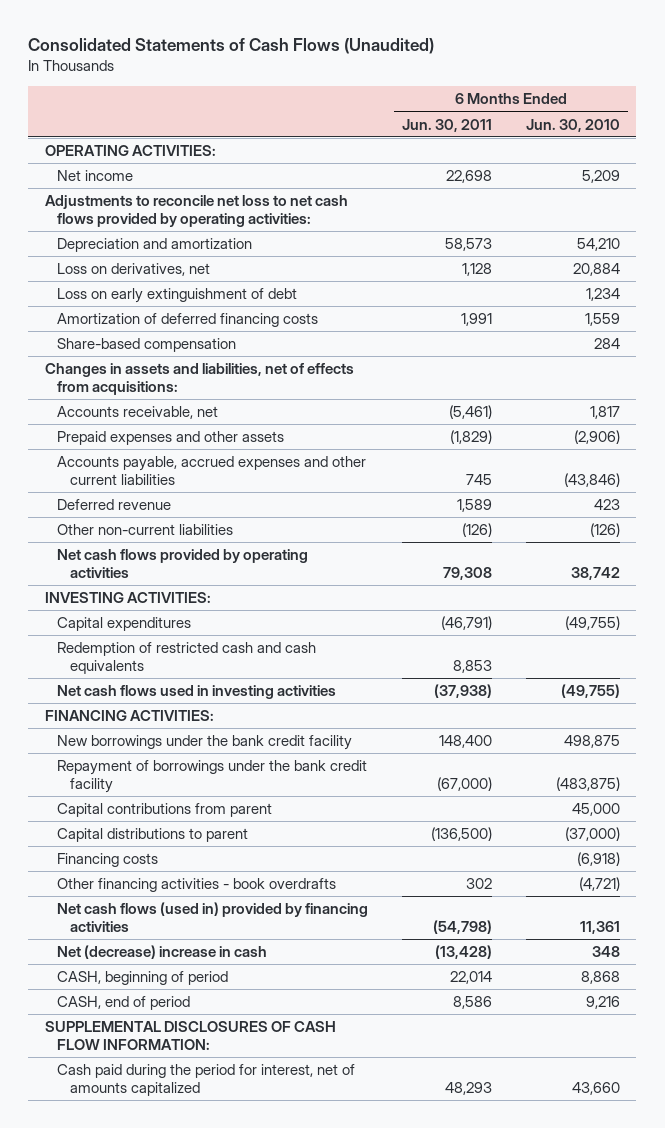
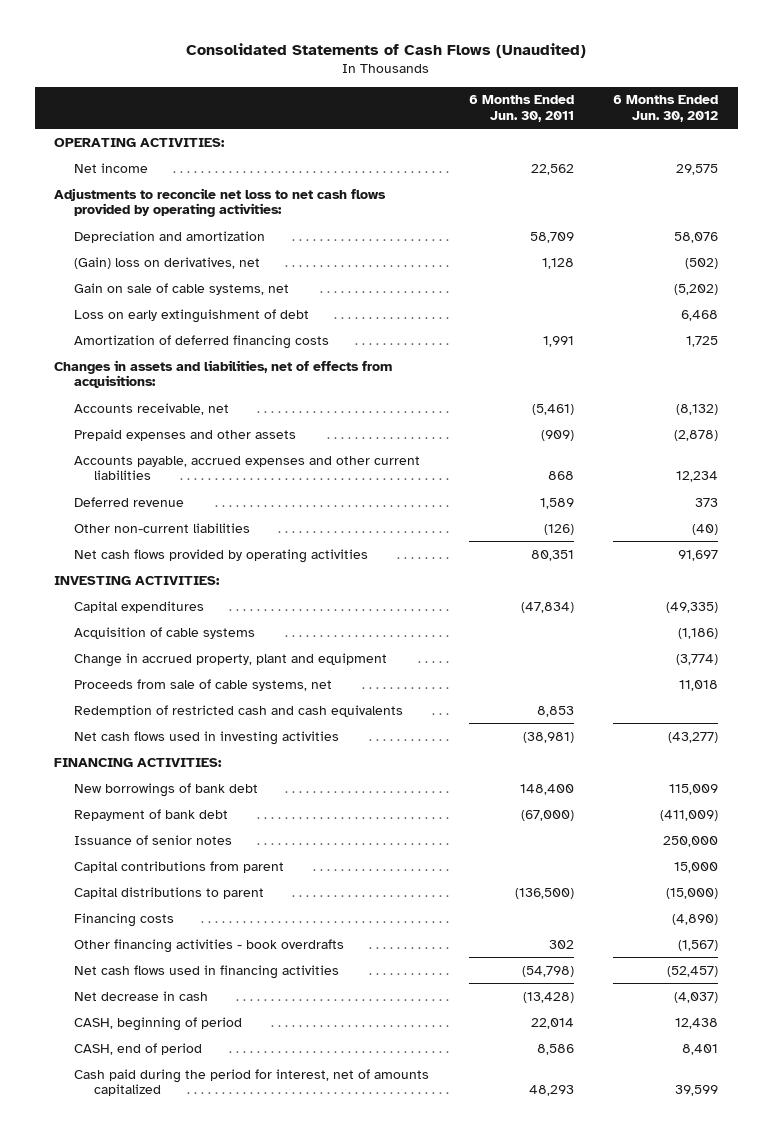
[525,118,620,132] Jun. 30, 2010 -> none
none -> [613,95,719,122] 6 Months Ended Jun. 30, 2012
[445,170,492,184] 22,698 -> [530,163,574,175] 22,562
[444,238,492,252] 58,573 -> [529,231,574,243] 58,709
[57,263,211,277] Loss on derivatives, net -> [74,256,261,269] (Gain) loss on derivatives, net
none -> [74,282,290,295] Gain on sale of cable systems, net
[57,338,237,353] Share-based compensation -> none
[449,430,492,445] (1,829) -> [540,429,574,441] (909)
[465,474,492,486] 745 -> [547,471,574,481] 868
[442,567,492,581] 79,308 -> [530,549,574,561] 80,351
[440,616,492,631] (46,791) -> [520,601,574,613] (47,834)
none -> [74,626,256,639] Acquisition of cable systems
none -> [74,652,388,667] Change in accrued property, plant and equipment
none -> [74,678,333,691] Proceeds from sale of cable systems, net
[433,684,492,699] (37,938) -> [522,731,574,743] (38,981)
[57,735,353,751] New borrowings under the bank credit facility -> [74,782,259,797] New borrowings of bank debt
[57,760,368,794] Repayment of borrowings under the bank credit facility -> [74,808,229,821] Repayment of bank debt
none -> [74,834,233,845] Issuance of senior notes
[57,902,369,933] Net cash flows (used in) provided by financing activities -> [74,964,340,979] Net cash flows used in financing activities
[57,945,268,960] Net (decrease) increase in cash -> [74,990,209,1001] Net decrease in cash
[45,1021,337,1051] SUPPLEMENTAL DISCLOSURES OF CASH FLOW INFORMATION: -> none

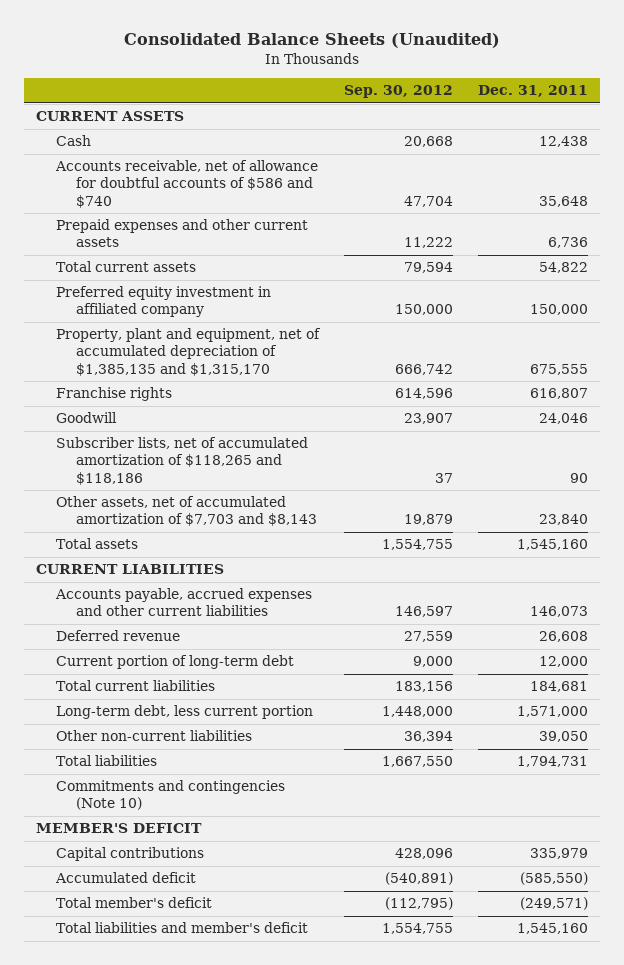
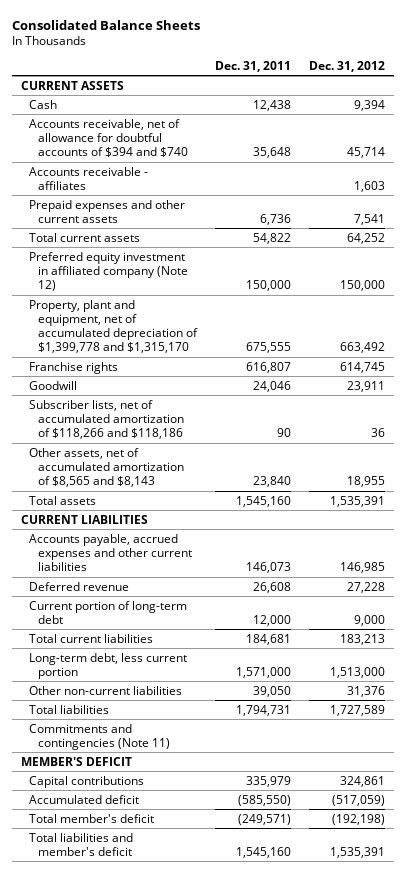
[123,33,500,49] Consolidated Balance Sheets (Unaudited) -> [12,19,201,30] Consolidated Balance Sheets
[343,85,453,99] Sep. 30, 2012 -> none
none -> [308,60,385,72] Dec. 31, 2012
[54,160,318,208] Accounts receivable, net of allowance for doubtful accounts of $586 and $740 -> [29,118,188,158] Accounts receivable, net of allowance for doubtful accounts of $394 and $740
none -> [29,166,149,190] Accounts receivable - affiliates
[55,286,271,318] Preferred equity investment in affiliated company -> [29,251,188,292] Preferred equity investment in affiliated company (Note 12)
[55,328,321,376] Property, plant and equipment, net of accumulated depreciation of $1,385,135 and $1,315,170 -> [29,299,198,354] Property, plant and equipment, net of accumulated depreciation of $1,399,778 and $1,315,170
[55,437,308,485] Subscriber lists, net of accumulated amortization of $118,265 and $118,186 -> [29,399,184,440] Subscriber lists, net of accumulated amortization of $118,266 and $118,186
[55,496,317,527] Other assets, net of accumulated amortization of $7,703 and $8,143 -> [29,447,184,488] Other assets, net of accumulated amortization of $8,565 and $8,143
[55,780,285,811] Commitments and contingencies (Note 10) -> [29,723,170,750] Commitments and contingencies (Note 11)

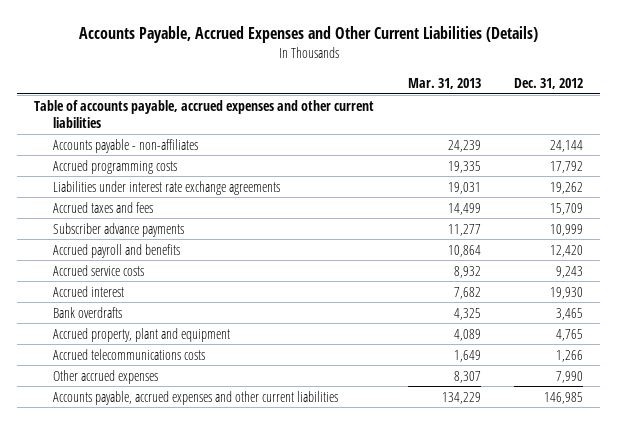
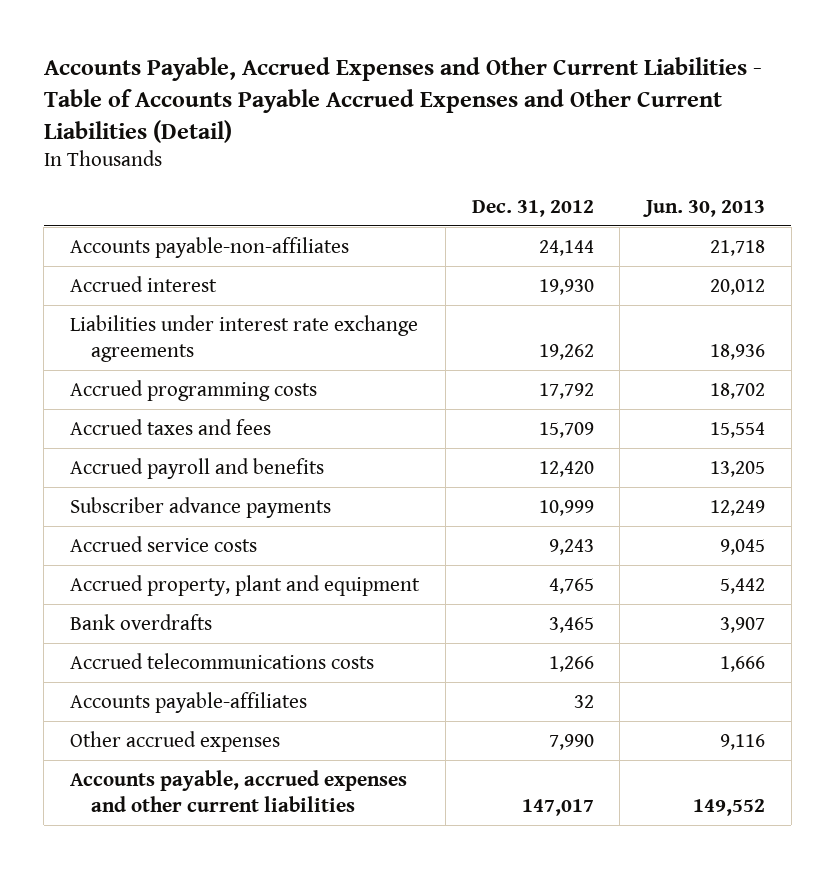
[78,26,538,44] Accounts Payable, Accrued Expenses and Other Current Liabilities (Details) -> [43,57,762,143] Accounts Payable, Accrued Expenses and Other Current Liabilities - Table of Accounts Payable Accrued Expenses and Other Current Liabilities (Detail)
[407,78,481,90] Mar. 31, 2013 -> none
none -> [643,199,766,217] Jun. 30, 2013
[34,99,375,129] Table of accounts payable, accrued expenses and other current liabilities -> none
[52,138,198,153] Accounts payable - non-affiliates -> [70,236,350,258] Accounts payable-non-affiliates
[52,285,124,297] Accrued interest -> [70,275,218,292] Accrued interest
[52,159,177,174] Accrued programming costs -> [70,379,318,401] Accrued programming costs
[52,222,184,237] Subscriber advance payments -> [70,496,332,518] Subscriber advance payments
[52,306,122,318] Bank overdrafts -> [70,613,213,630] Bank overdrafts
none -> [70,691,308,713] Accounts payable-affiliates
[543,391,583,404] 146,985 -> [521,798,594,816] 147,017

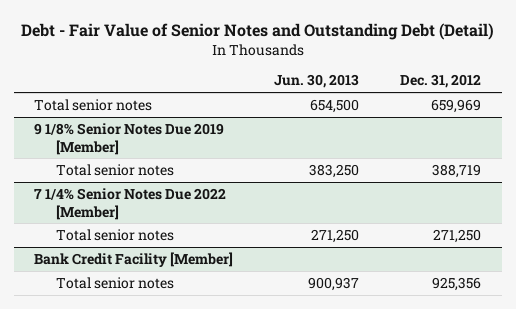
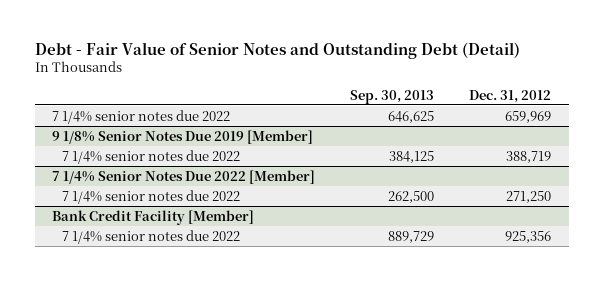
[274,74,360,89] Jun. 30, 2013 -> none
none -> [350,89,435,104] Sep. 30, 2013
[34,98,153,111] Total senior notes -> [52,109,231,124] 7 1/4% senior notes due 2022
[55,163,174,176] Total senior notes -> [61,149,240,164] 7 1/4% senior notes due 2022
[55,228,174,241] Total senior notes -> [61,189,240,204] 7 1/4% senior notes due 2022
[55,276,174,289] Total senior notes -> [61,229,240,244] 7 1/4% senior notes due 2022

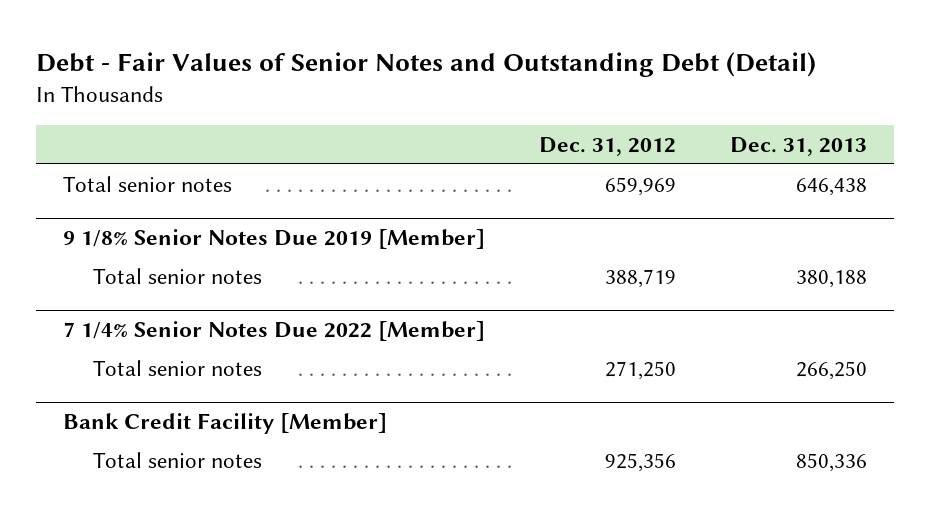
[34,41,520,59] Debt - Fair Value of Senior Notes and Outstanding Debt (Detail) -> [35,52,816,78] Debt - Fair Values of Senior Notes and Outstanding Debt (Detail)
[350,89,435,104] Sep. 30, 2013 -> none
none -> [729,137,867,157] Dec. 31, 2013
[52,109,231,124] 7 1/4% senior notes due 2022 -> [62,175,232,192] Total senior notes
[61,149,240,164] 7 1/4% senior notes due 2022 -> [92,267,262,284] Total senior notes
[61,189,240,204] 7 1/4% senior notes due 2022 -> [92,359,262,376] Total senior notes
[61,229,240,244] 7 1/4% senior notes due 2022 -> [92,451,262,468] Total senior notes

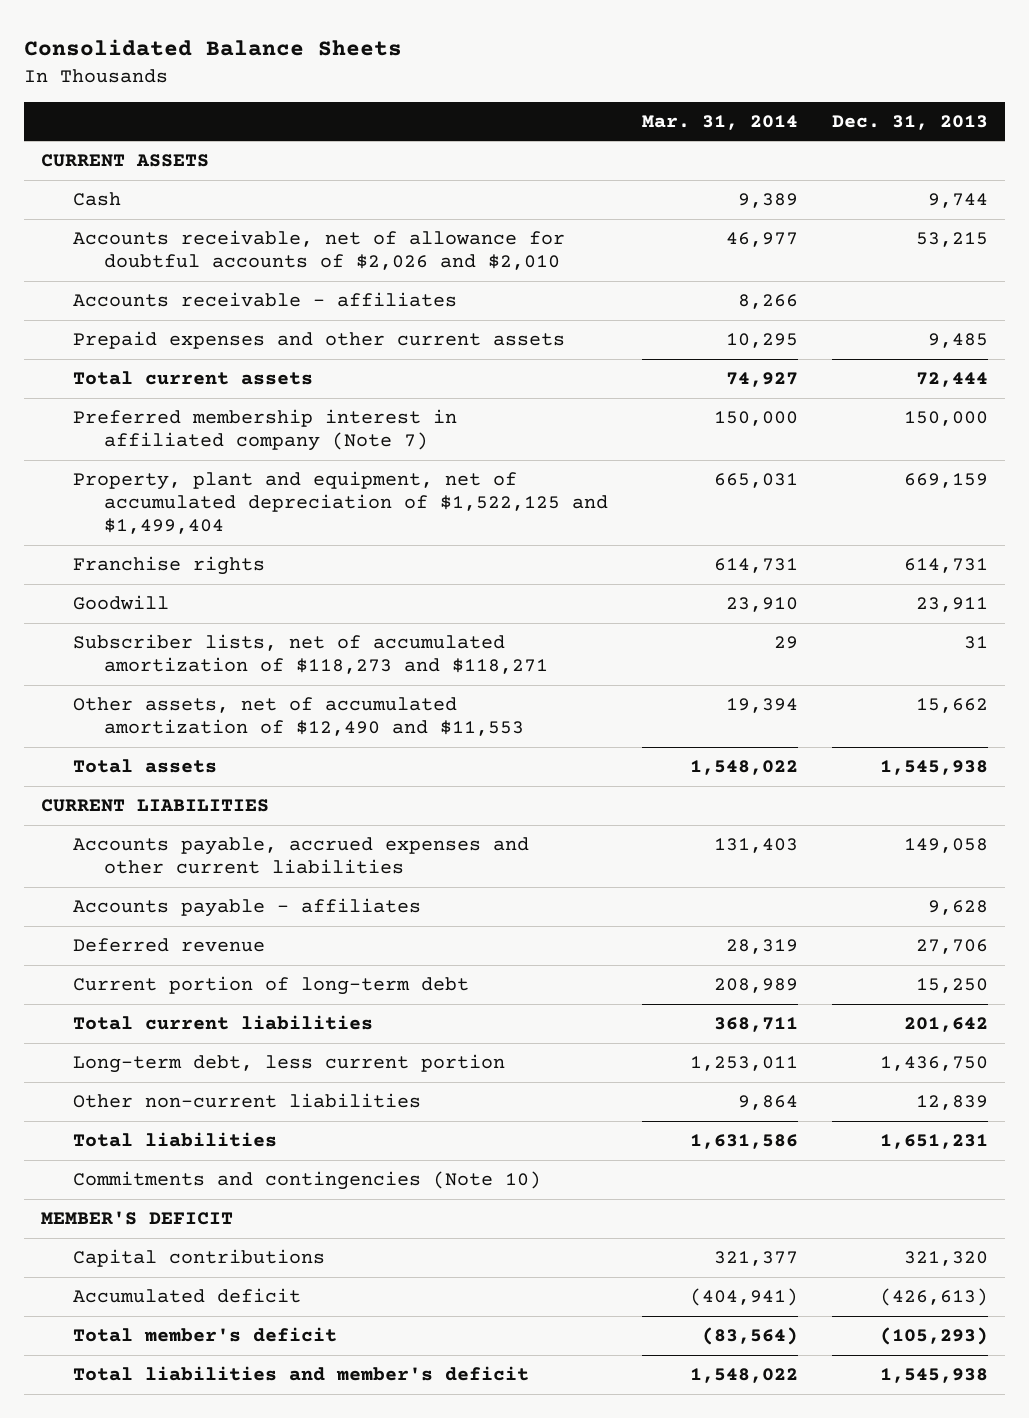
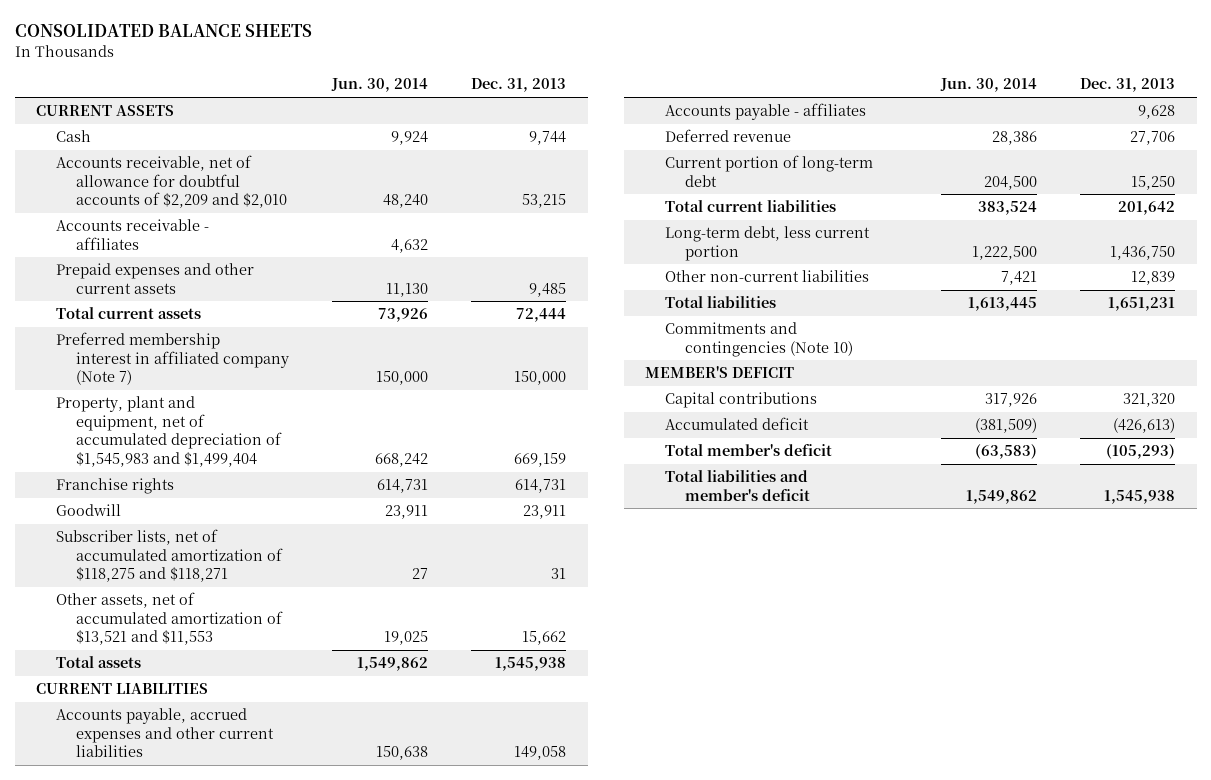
[24,38,403,56] Consolidated Balance Sheets -> [14,24,312,38] CONSOLIDATED BALANCE SHEETS
[641,114,798,130] Mar. 31, 2014 -> none
none -> [331,78,429,93] Jun. 30, 2014
[72,230,565,271] Accounts receivable, net of allowance for doubtful accounts of $2,026 and $2,010 -> [56,155,288,209] Accounts receivable, net of allowance for doubtful accounts of $2,209 and $2,010
[72,471,609,535] Property, plant and equipment, net of accumulated depreciation of $1,522,125 and $1,499,404 -> [56,396,283,468] Property, plant and equipment, net of accumulated depreciation of $1,545,983 and $1,499,404
[72,634,549,675] Subscriber lists, net of accumulated amortization of $118,273 and $118,271 -> [56,529,284,583] Subscriber lists, net of accumulated amortization of $118,275 and $118,271
[72,697,525,737] Other assets, net of accumulated amortization of $12,490 and $11,553 -> [56,592,284,646] Other assets, net of accumulated amortization of $13,521 and $11,553

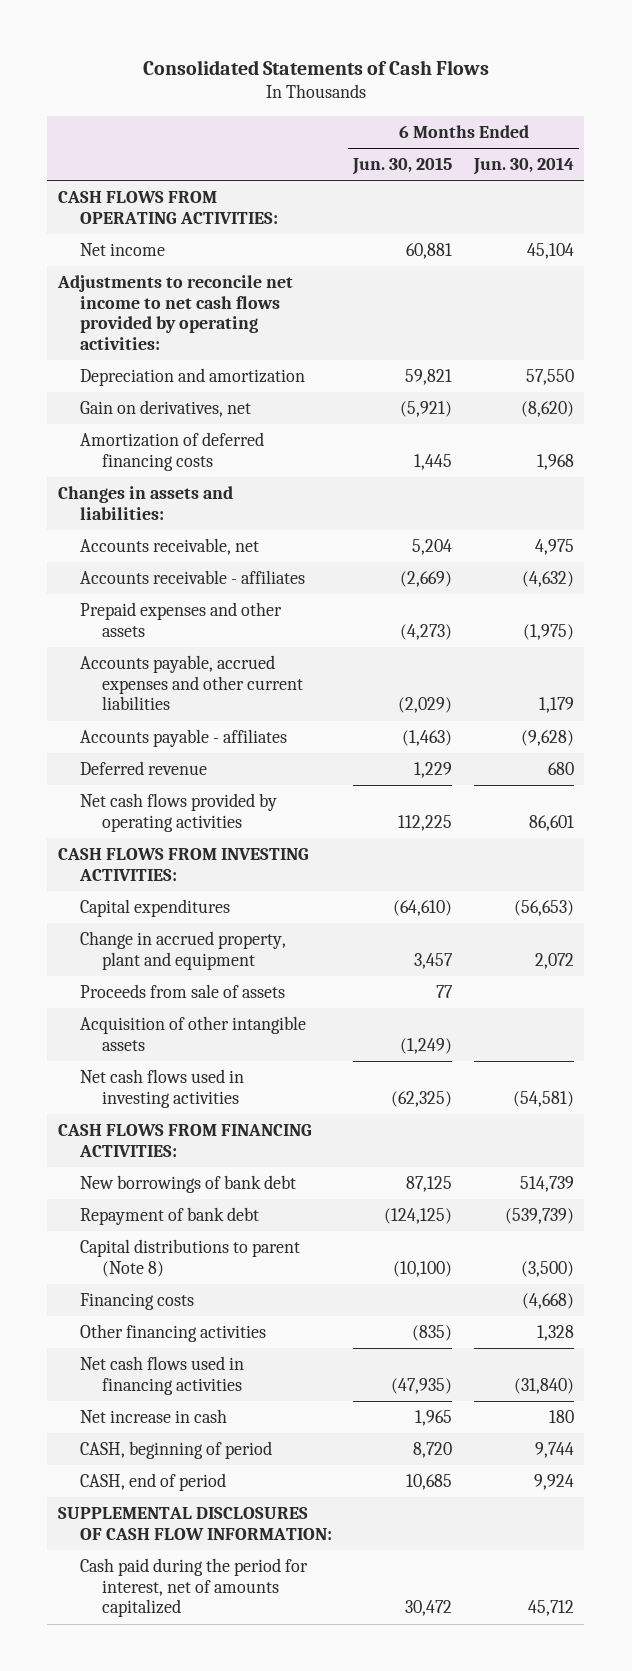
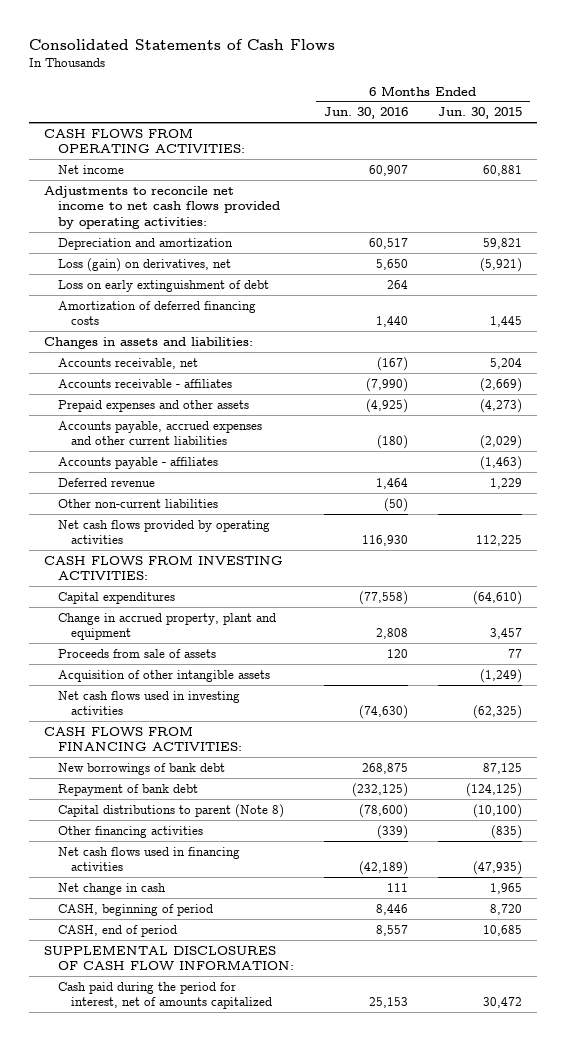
[472,157,574,176] Jun. 30, 2014 -> none
none -> [323,107,408,120] Jun. 30, 2016
[80,400,252,418] Gain on derivatives, net -> [57,257,231,272] Loss (gain) on derivatives, net
none -> [57,279,269,292] Loss on early extinguishment of debt
none -> [57,498,218,508] Other non-current liabilities
[80,1293,195,1311] Financing costs -> none
[80,1409,228,1424] Net increase in cash -> [57,882,166,895] Net change in cash

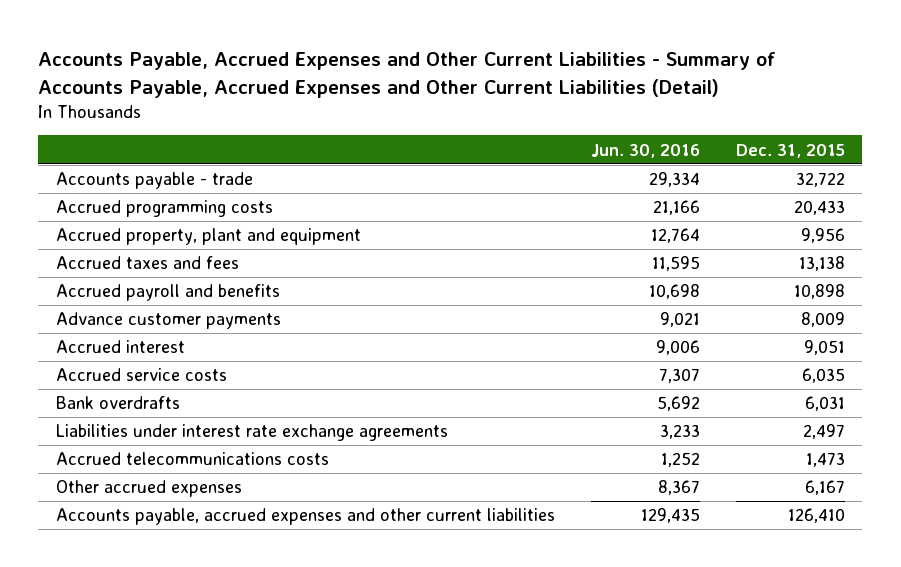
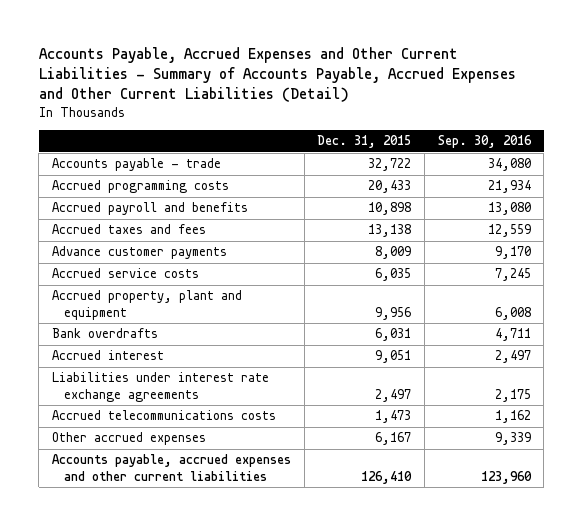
[590,143,700,158] Jun. 30, 2016 -> none
none -> [437,135,532,149] Sep. 30, 2016
[56,256,240,270] Accrued taxes and fees -> [51,224,206,235] Accrued taxes and fees
[56,228,362,246] Accrued property, plant and equipment -> [51,290,242,320] Accrued property, plant and equipment
[56,340,186,354] Accrued interest -> [51,350,164,361] Accrued interest

